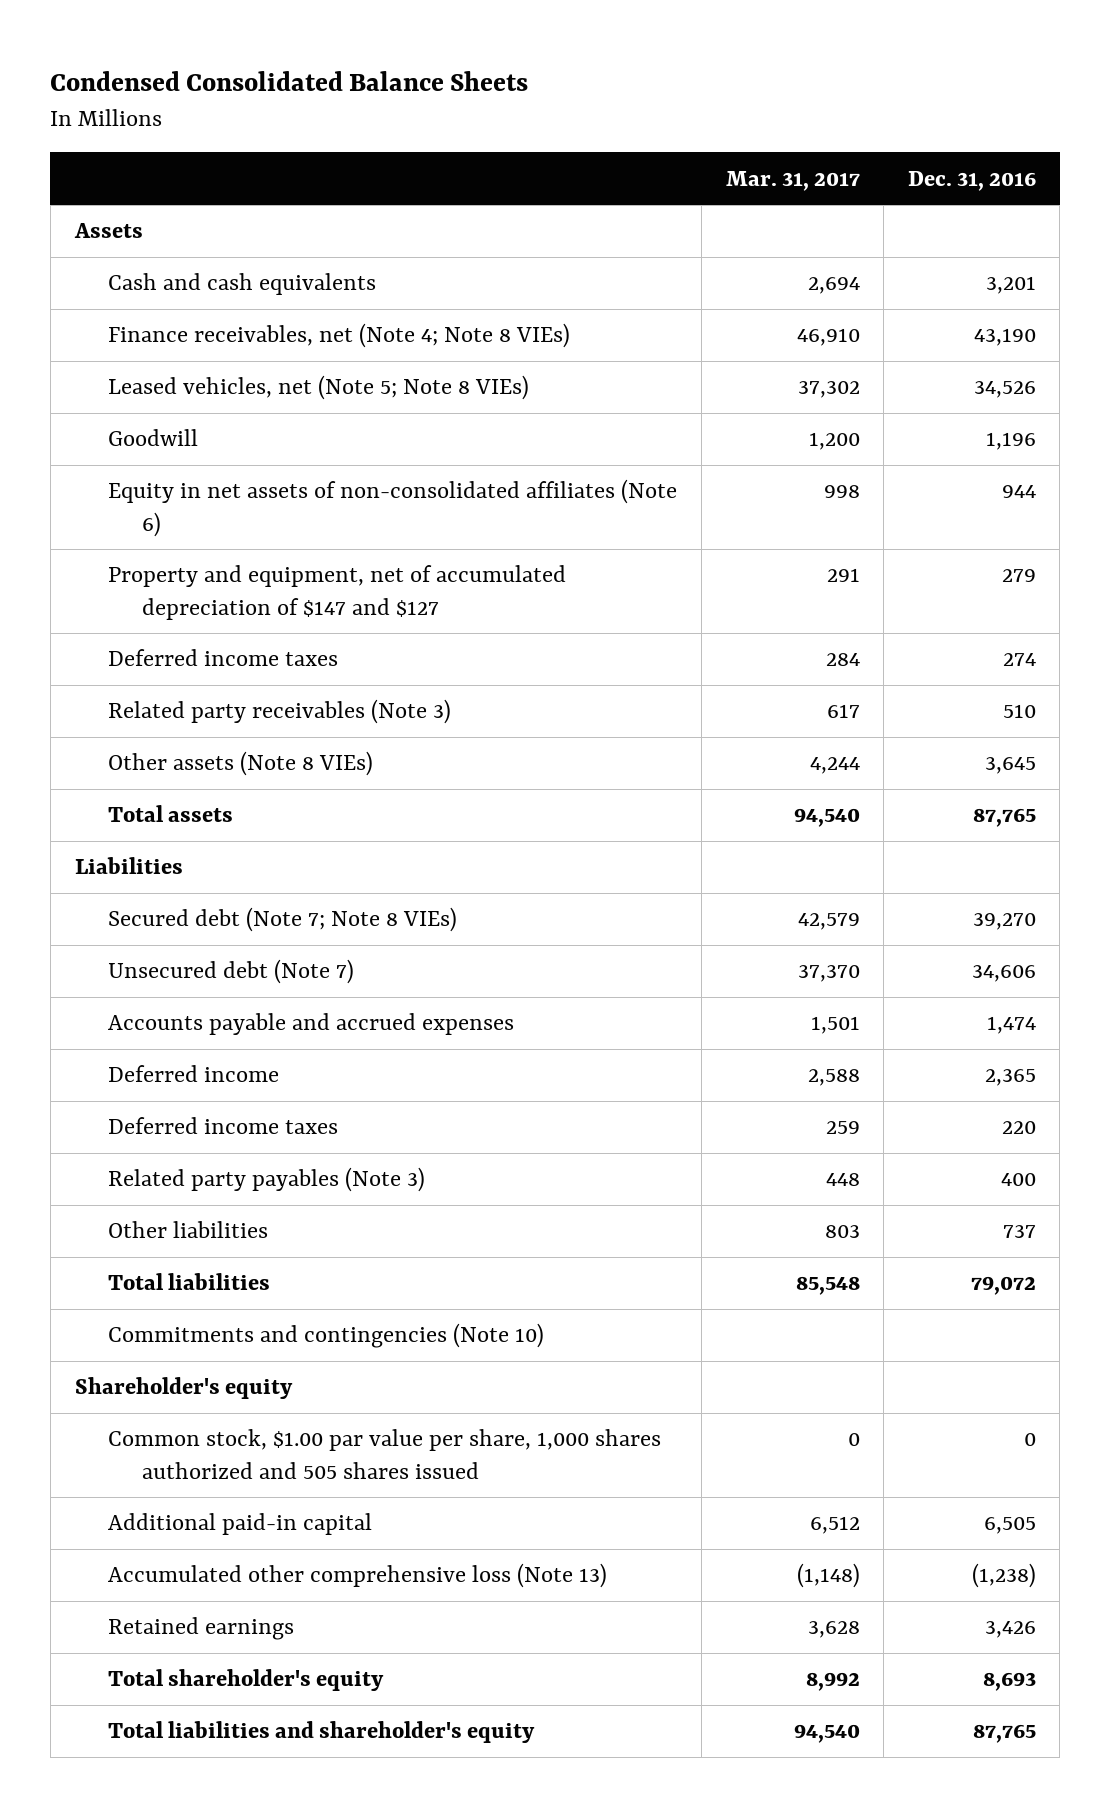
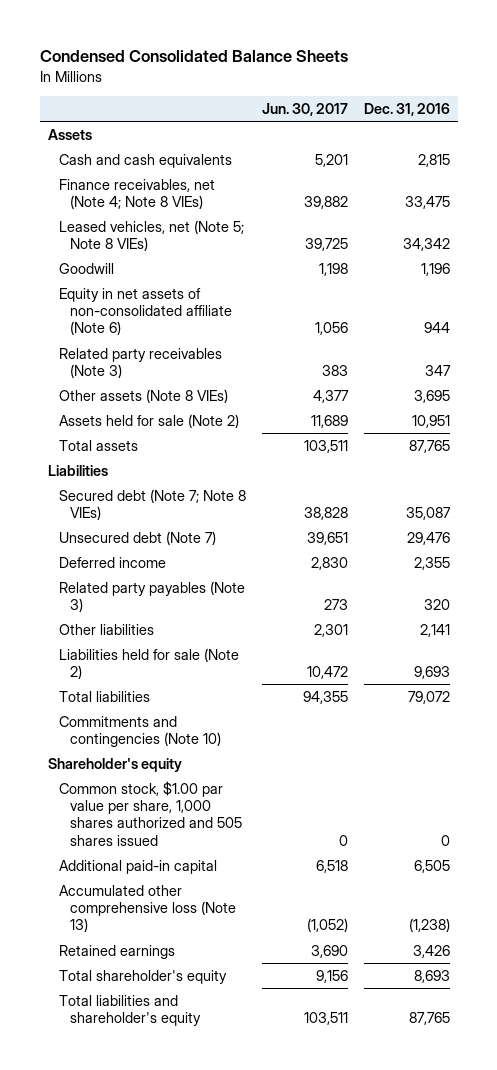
[725,170,860,191] Mar. 31, 2017 -> none
none -> [261,103,348,117] Jun. 30, 2017
[985,276,1036,295] 3,201 -> [417,153,450,167] 2,815
[973,328,1036,347] 43,190 -> [404,196,450,210] 33,475
[973,381,1036,399] 34,526 -> [402,238,450,252] 34,342
[108,565,567,620] Property and equipment, net of accumulated depreciation of $147 and $127 -> none
[108,649,339,667] Deferred income taxes -> none
[108,479,678,537] Equity in net assets of non-consolidated affiliates (Note 6) -> [58,287,233,336] Equity in net assets of non-consolidated affiliate (Note 6)
[1002,704,1036,719] 510 -> [424,365,451,377] 347
[984,757,1036,775] 3,645 -> [413,389,450,403] 3,695
none -> [58,413,239,428] Assets held for sale (Note 2)
[108,1013,515,1036] Accounts payable and accrued expenses -> none
[108,1117,339,1135] Deferred income taxes -> none
[972,913,1036,931] 39,270 -> [405,507,451,521] 35,087
[971,965,1036,983] 34,606 -> [406,531,450,545] 29,476
[984,1069,1036,1087] 2,365 -> [413,556,450,570] 2,355
[1000,1173,1036,1187] 400 -> [423,599,450,611] 320
[1002,1225,1036,1239] 737 -> [419,623,450,637] 2,141
none -> [58,647,239,680] Liabilities held for sale (Note 2)

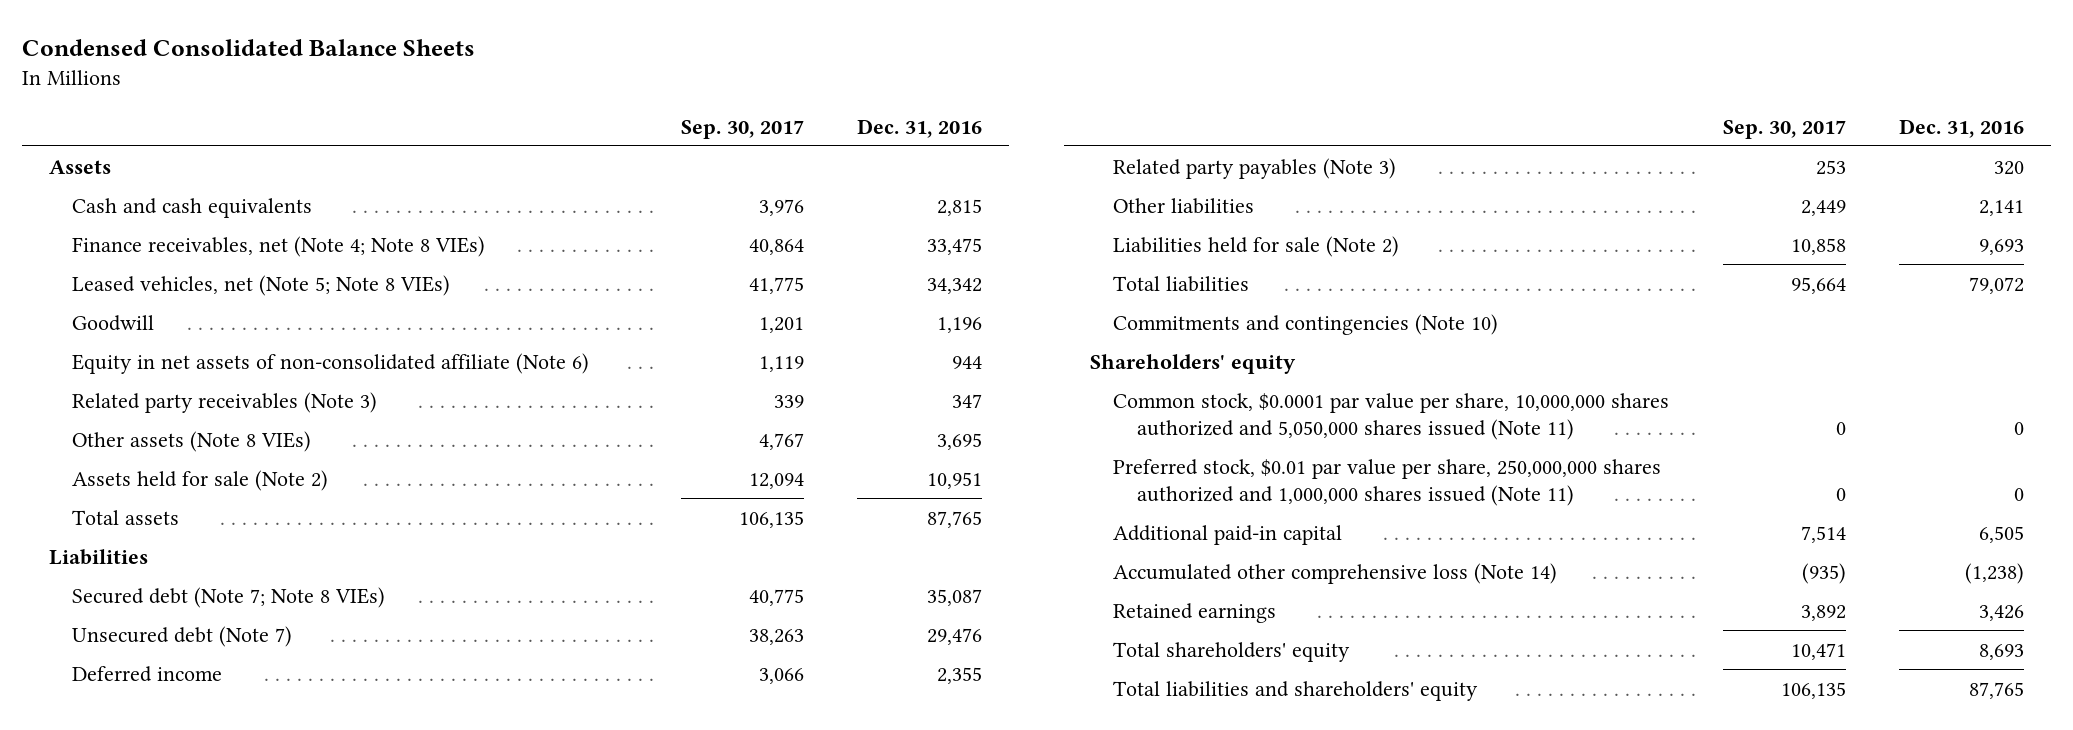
[261,103,348,117] Jun. 30, 2017 -> none
none -> [681,119,805,139] Sep. 30, 2017
[47,757,182,772] Shareholder's equity -> [1090,353,1297,374] Shareholders' equity
[58,780,243,846] Common stock, $1.00 par value per share, 1,000 shares authorized and 505 shares issued -> [1113,392,1670,440] Common stock, $0.0001 par value per share, 10,000,000 shares authorized and 5,050,000 shares issued (Note 11)
none -> [1113,458,1662,506] Preferred stock, $0.01 par value per share, 250,000,000 shares authorized and 1,000,000 shares issued (Note 11)
[58,884,237,933] Accumulated other comprehensive loss (Note 13) -> [1113,562,1558,584] Accumulated other comprehensive loss (Note 14)
[58,969,227,984] Total shareholder's equity -> [1113,641,1351,662] Total shareholders' equity
[58,994,202,1027] Total liabilities and shareholder's equity -> [1113,680,1479,701] Total liabilities and shareholders' equity

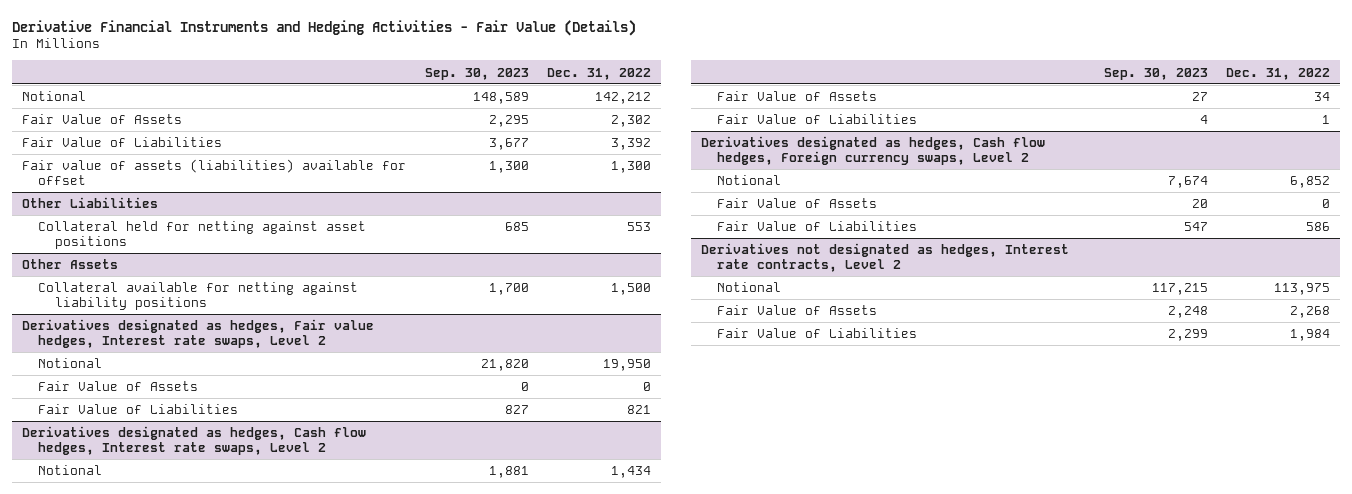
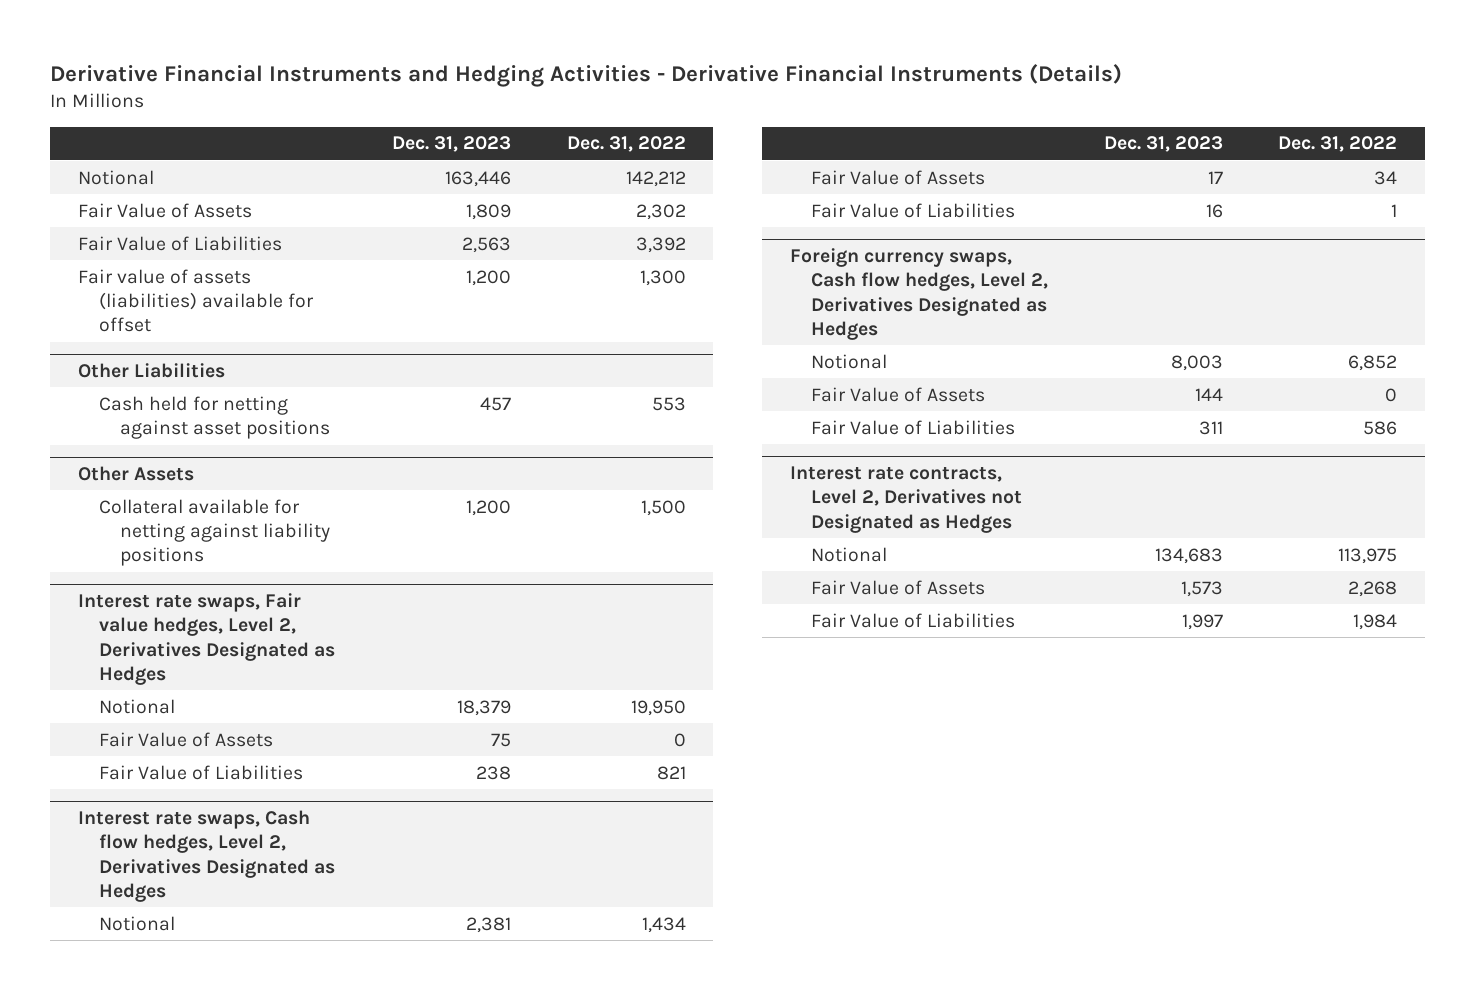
[12,19,637,36] Derivative Financial Instruments and Hedging Activities - Fair Value (Details) -> [50,63,1123,87] Derivative Financial Instruments and Hedging Activities - Derivative Financial Instruments (Details)
[424,67,529,80] Sep. 30, 2023 -> none
none -> [391,136,511,153] Dec. 31, 2023
[38,221,367,250] Collateral held for netting against asset positions -> [99,395,330,440] Cash held for netting against asset positions
[21,319,374,349] Derivatives designated as hedges, Fair value hedges, Interest rate swaps, Level 2 -> [78,592,336,685] Interest rate swaps, Fair value hedges, Level 2, Derivatives Designated as Hedges
[21,426,366,456] Derivatives designated as hedges, Cash flow hedges, Interest rate swaps, Level 2 -> [78,809,336,902] Interest rate swaps, Cash flow hedges, Level 2, Derivatives Designated as Hedges
[700,136,1045,166] Derivatives designated as hedges, Cash flow hedges, Foreign currency swaps, Level 2 -> [790,247,1048,340] Foreign currency swaps, Cash flow hedges, Level 2, Derivatives Designated as Hedges
[700,243,1069,273] Derivatives not designated as hedges, Interest rate contracts, Level 2 -> [790,465,1022,533] Interest rate contracts, Level 2, Derivatives not Designated as Hedges

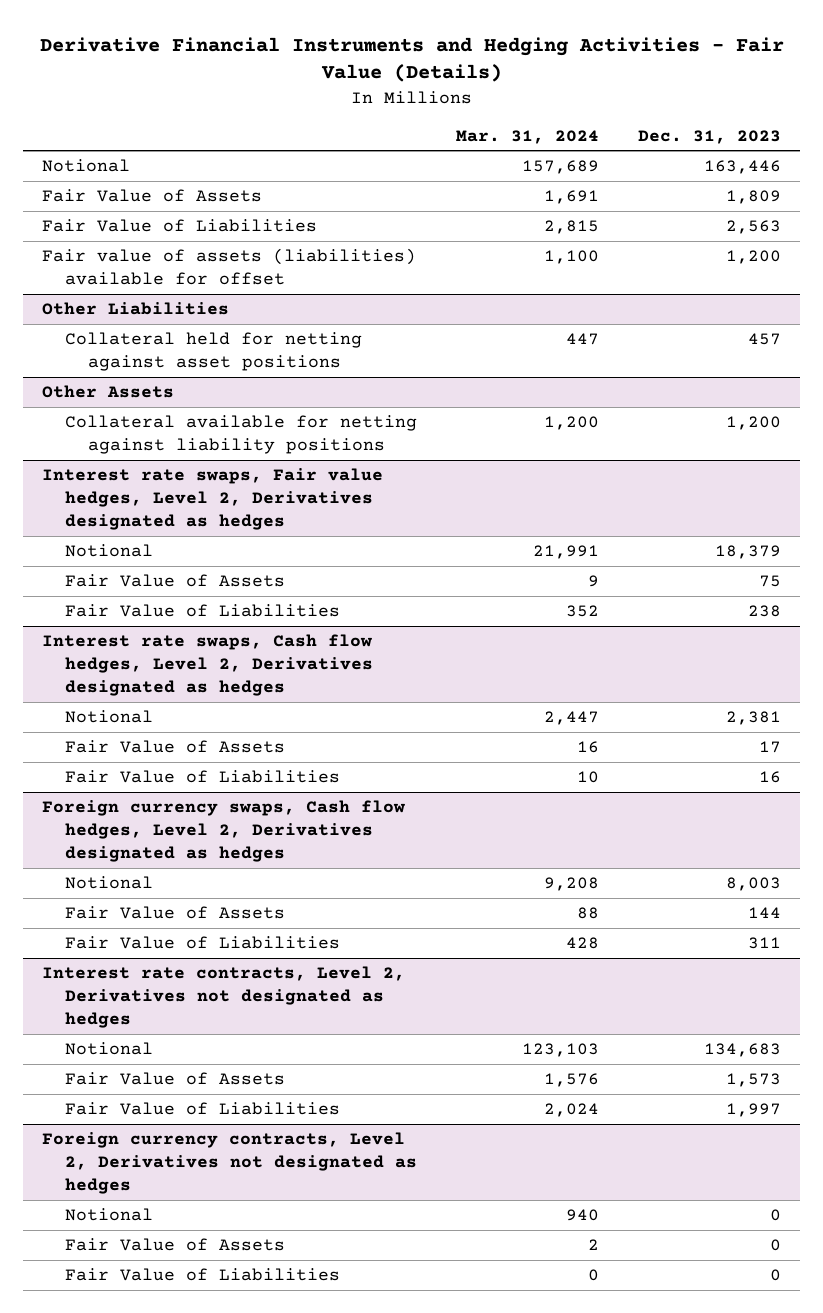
[50,63,1123,87] Derivative Financial Instruments and Hedging Activities - Derivative Financial Instruments (Details) -> [39,36,784,83] Derivative Financial Instruments and Hedging Activities - Fair Value (Details)
[566,136,686,153] Dec. 31, 2022 -> none
none -> [456,129,600,144] Mar. 31, 2024
[99,395,330,440] Cash held for netting against asset positions -> [65,332,363,371] Collateral held for netting against asset positions
[78,592,336,685] Interest rate swaps, Fair value hedges, Level 2, Derivatives Designated as Hedges -> [42,468,384,530] Interest rate swaps, Fair value hedges, Level 2, Derivatives designated as hedges
[78,809,336,902] Interest rate swaps, Cash flow hedges, Level 2, Derivatives Designated as Hedges -> [42,634,374,696] Interest rate swaps, Cash flow hedges, Level 2, Derivatives designated as hedges
[790,247,1048,340] Foreign currency swaps, Cash flow hedges, Level 2, Derivatives Designated as Hedges -> [42,800,406,862] Foreign currency swaps, Cash flow hedges, Level 2, Derivatives designated as hedges
[790,465,1022,533] Interest rate contracts, Level 2, Derivatives not Designated as Hedges -> [42,966,406,1028] Interest rate contracts, Level 2, Derivatives not designated as hedges
none -> [42,1132,418,1194] Foreign currency contracts, Level 2, Derivatives not designated as hedges
none -> [65,1208,154,1222] Notional
none -> [65,1238,286,1252] Fair Value of Assets
none -> [65,1268,341,1282] Fair Value of Liabilities

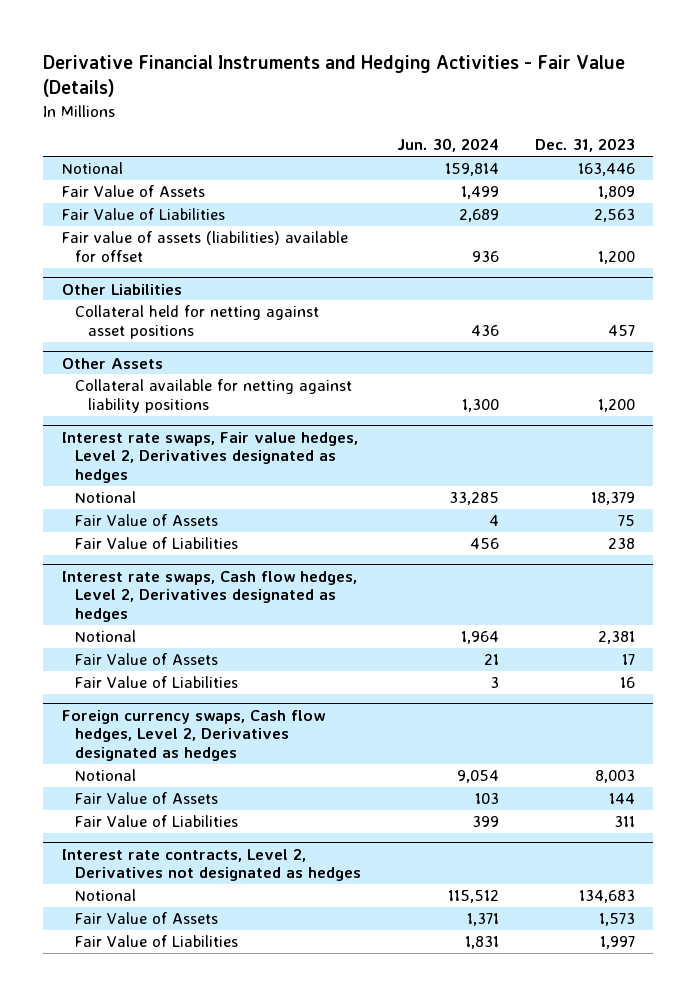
[456,129,600,144] Mar. 31, 2024 -> none
none -> [396,138,499,153] Jun. 30, 2024
[42,1132,418,1194] Foreign currency contracts, Level 2, Derivatives not designated as hedges -> none
[65,1208,154,1222] Notional -> none
[65,1238,286,1252] Fair Value of Assets -> none
[65,1268,341,1282] Fair Value of Liabilities -> none

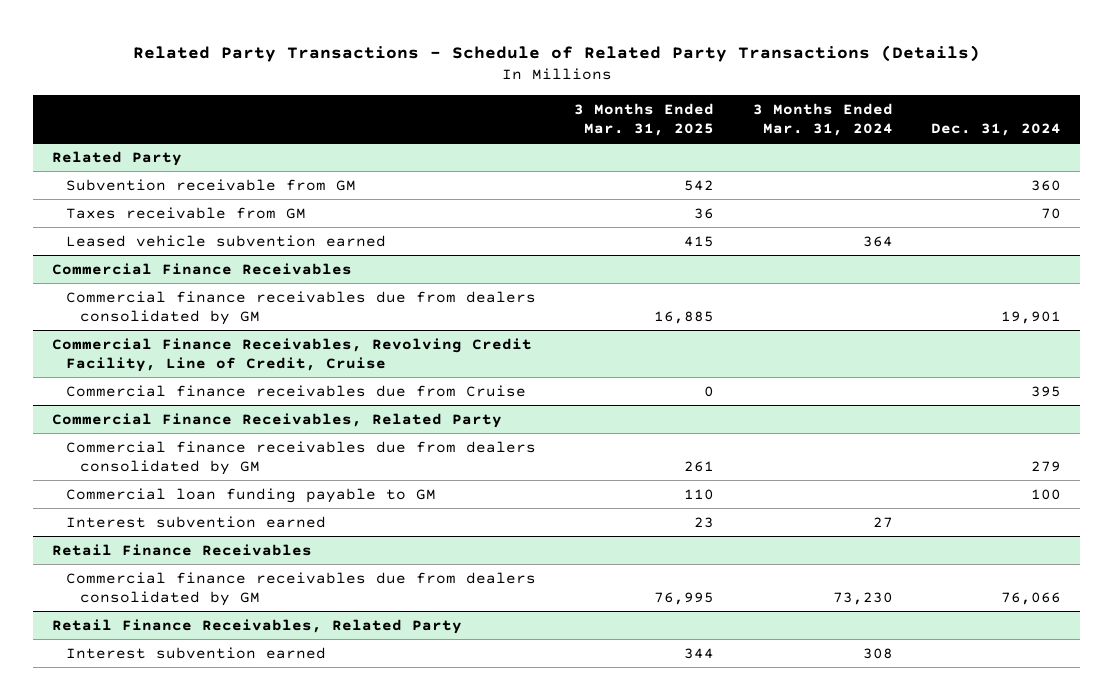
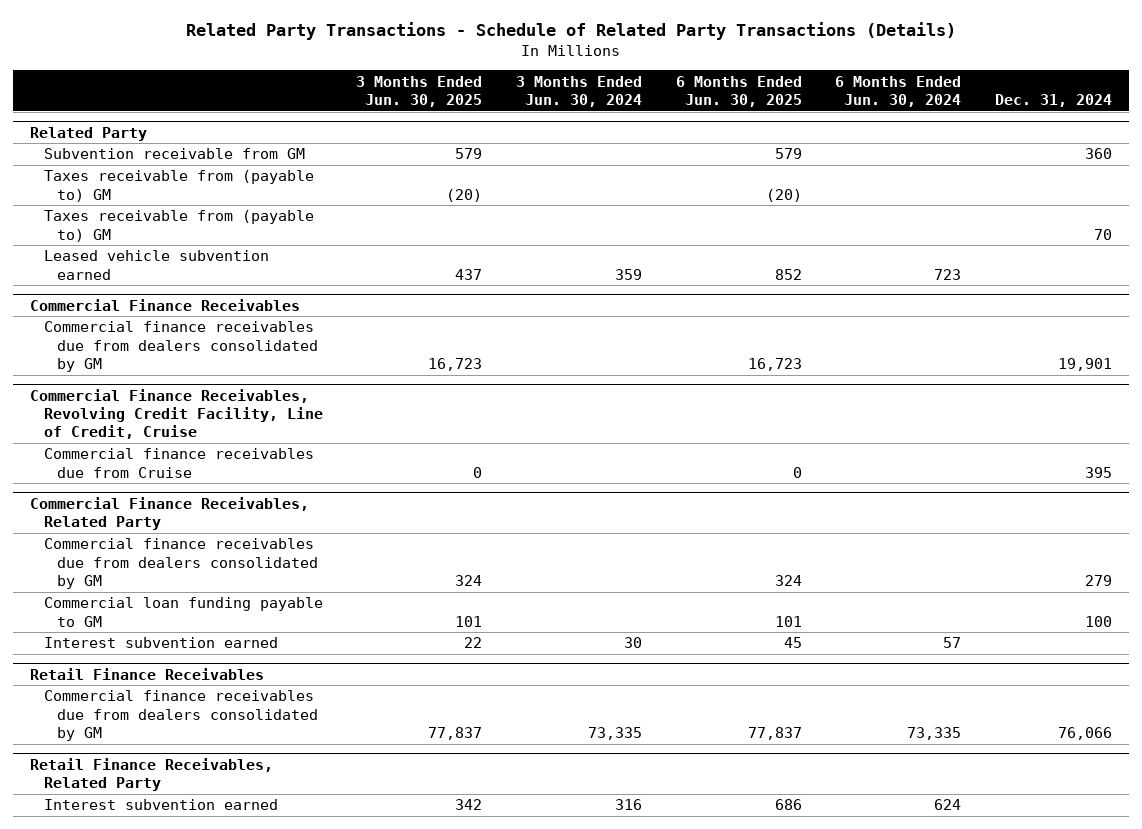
[574,102,715,137] 3 Months Ended Mar. 31, 2025 -> none
[752,102,893,137] 3 Months Ended Mar. 31, 2024 -> none
none -> [356,75,483,107] 3 Months Ended Jun. 30, 2025
none -> [516,75,643,107] 3 Months Ended Jun. 30, 2024
none -> [675,75,802,107] 6 Months Ended Jun. 30, 2025
none -> [835,75,962,107] 6 Months Ended Jun. 30, 2024
none -> [43,170,314,202] Taxes receivable from (payable to) GM
[66,206,307,219] Taxes receivable from GM -> [43,210,314,242] Taxes receivable from (payable to) GM

